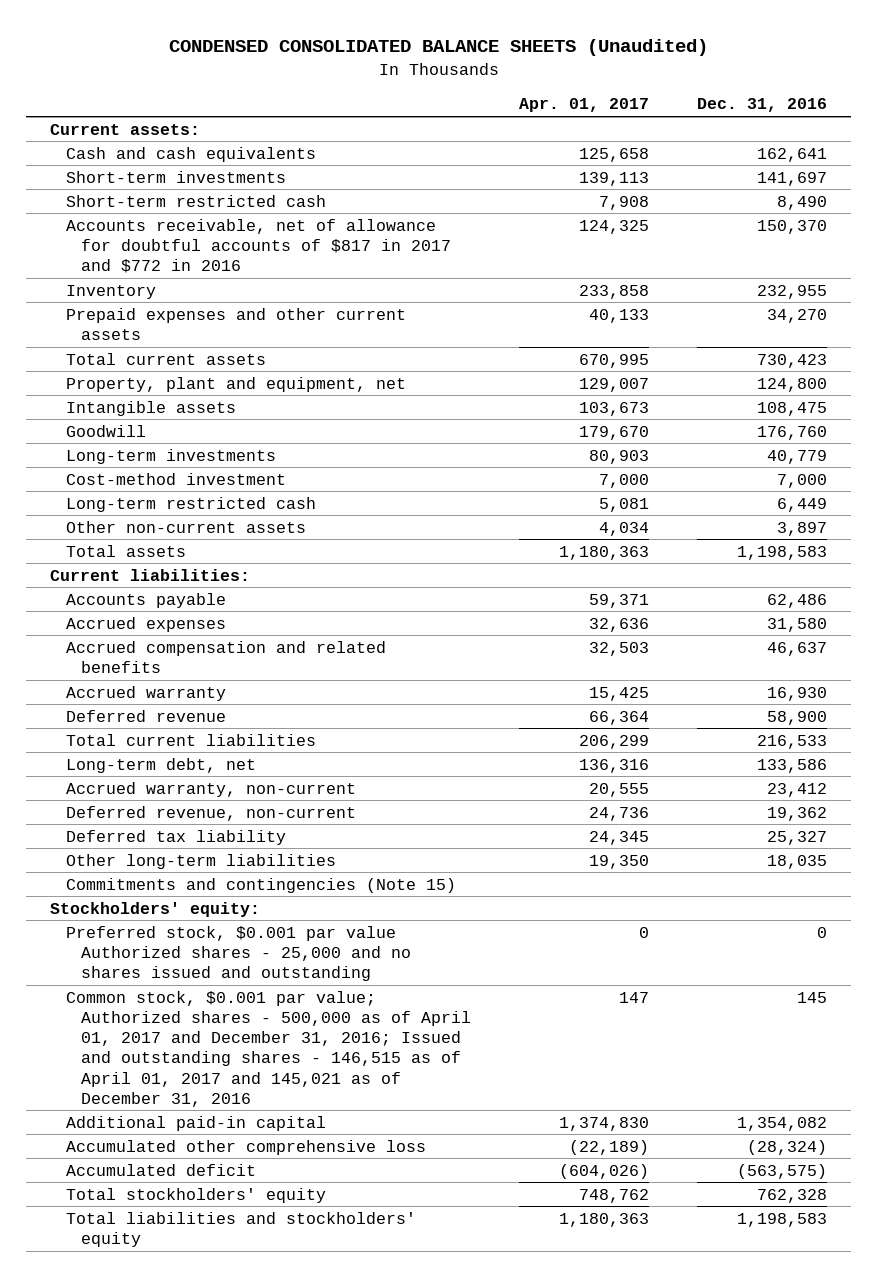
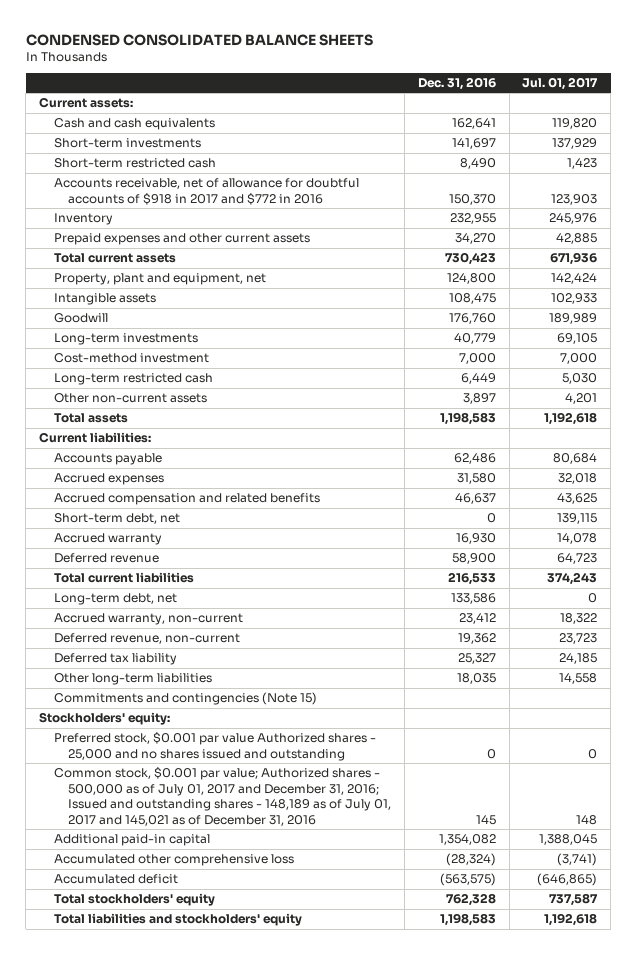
[168,39,708,57] CONDENSED CONSOLIDATED BALANCE SHEETS (Unaudited) -> [25,33,373,46] CONDENSED CONSOLIDATED BALANCE SHEETS
[519,98,650,113] Apr. 01, 2017 -> none
none -> [522,76,599,90] Jul. 01, 2017
[65,218,452,274] Accounts receivable, net of allowance for doubtful accounts of $817 in 2017 and $772 in 2016 -> [53,178,359,205] Accounts receivable, net of allowance for doubtful accounts of $918 in 2017 and $772 in 2016
none -> [53,513,180,525] Short-term debt, net
[65,990,472,1107] Common stock, $0.001 par value; Authorized shares - 500,000 as of April 01, 2017 and December 31, 2016; Issued and outstanding shares - 146,515 as of April 01, 2017 and 145,021 as of December 31, 2016 -> [53,767,391,826] Common stock, $0.001 par value; Authorized shares - 500,000 as of July 01, 2017 and December 31, 2016; Issued and outstanding shares - 148,189 as of July 01, 2017 and 145,021 as of December 31, 2016

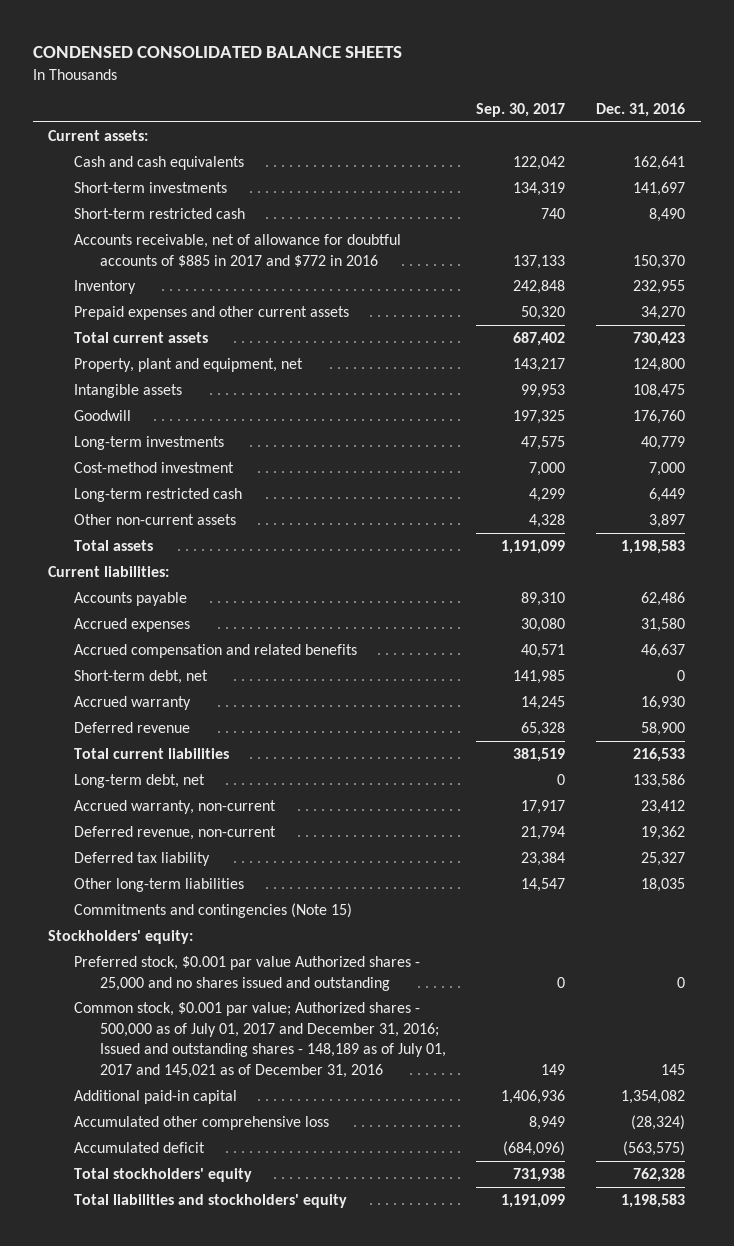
[522,76,599,90] Jul. 01, 2017 -> none
none -> [476,103,566,118] Sep. 30, 2017
[53,178,359,205] Accounts receivable, net of allowance for doubtful accounts of $918 in 2017 and $772 in 2016 -> [73,234,401,267] Accounts receivable, net of allowance for doubtful accounts of $885 in 2017 and $772 in 2016

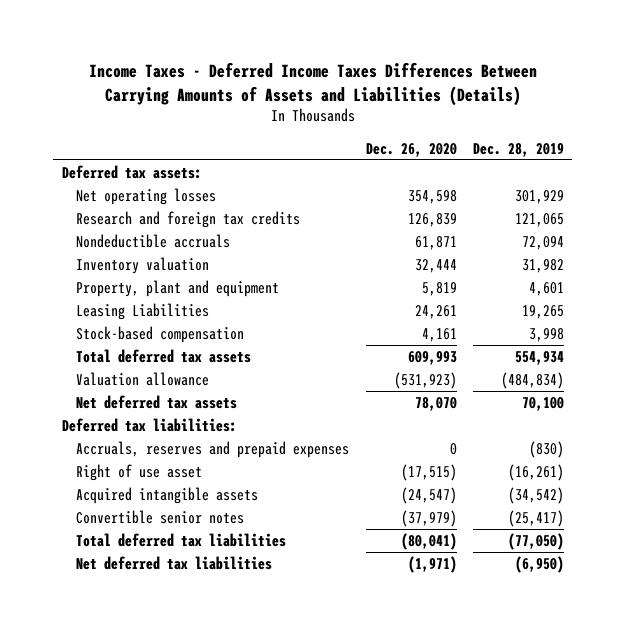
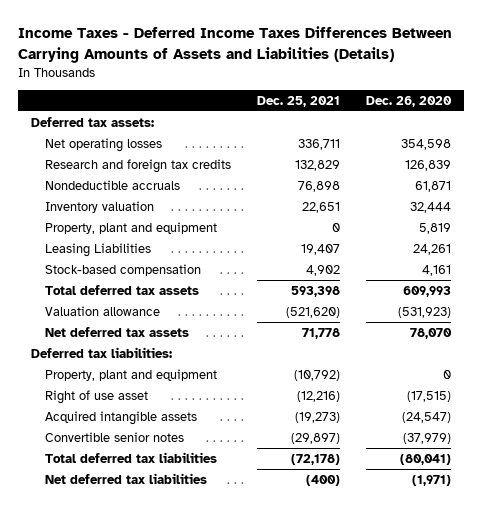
[473,142,565,157] Dec. 28, 2019 -> none
none -> [257,95,341,107] Dec. 25, 2021
[76,440,350,458] Accruals, reserves and prepaid expenses -> none
none -> [45,368,218,381] Property, plant and equipment

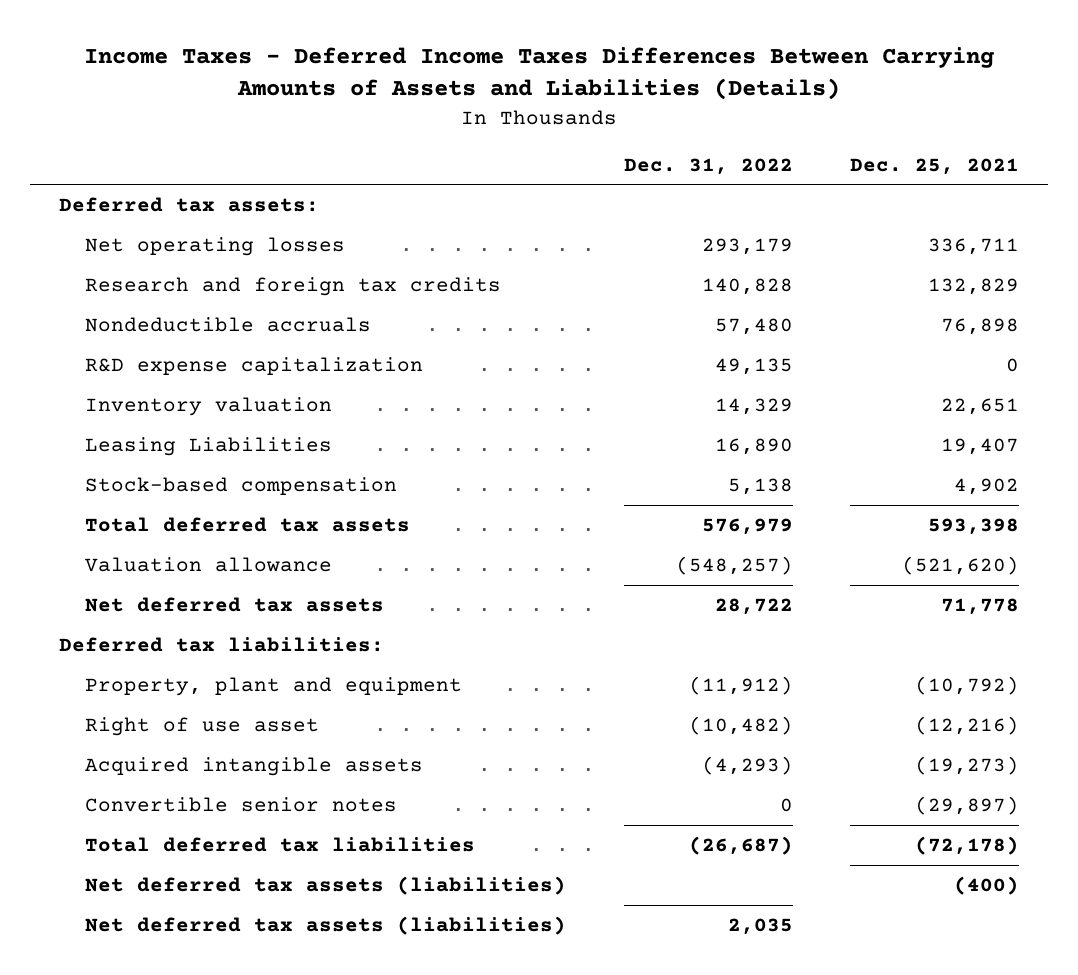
[366,95,453,107] Dec. 26, 2020 -> none
none -> [623,157,793,175] Dec. 31, 2022
none -> [85,356,424,375] R&D expense capitalization
[45,221,218,234] Property, plant and equipment -> none
[45,472,208,484] Net deferred tax liabilities -> [85,875,567,895] Net deferred tax assets (liabilities)
none -> [85,915,567,935] Net deferred tax assets (liabilities)

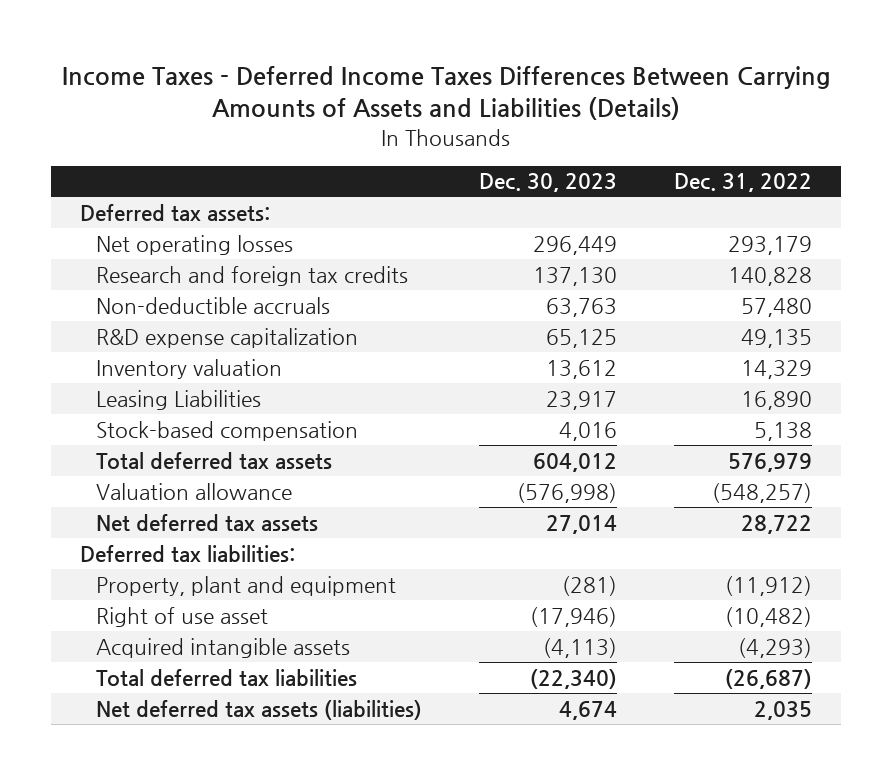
[850,157,1020,175] Dec. 25, 2021 -> none
none -> [478,173,617,193] Dec. 30, 2023
[85,316,372,332] Nondeductible accruals -> [95,296,330,314] Non-deductible accruals
[85,796,398,812] Convertible senior notes -> none
[85,875,567,895] Net deferred tax assets (liabilities) -> none

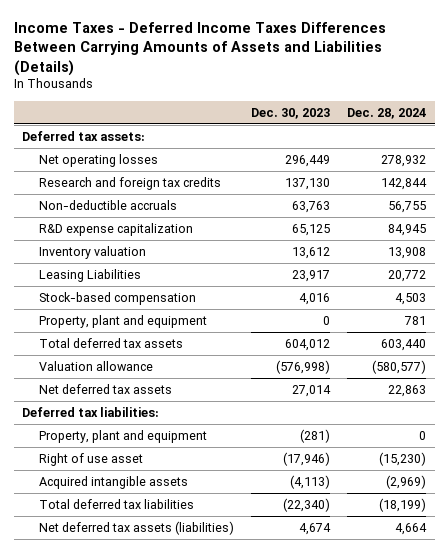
[674,173,813,193] Dec. 31, 2022 -> none
none -> [347,107,427,119] Dec. 28, 2024
none -> [39,314,208,328] Property, plant and equipment

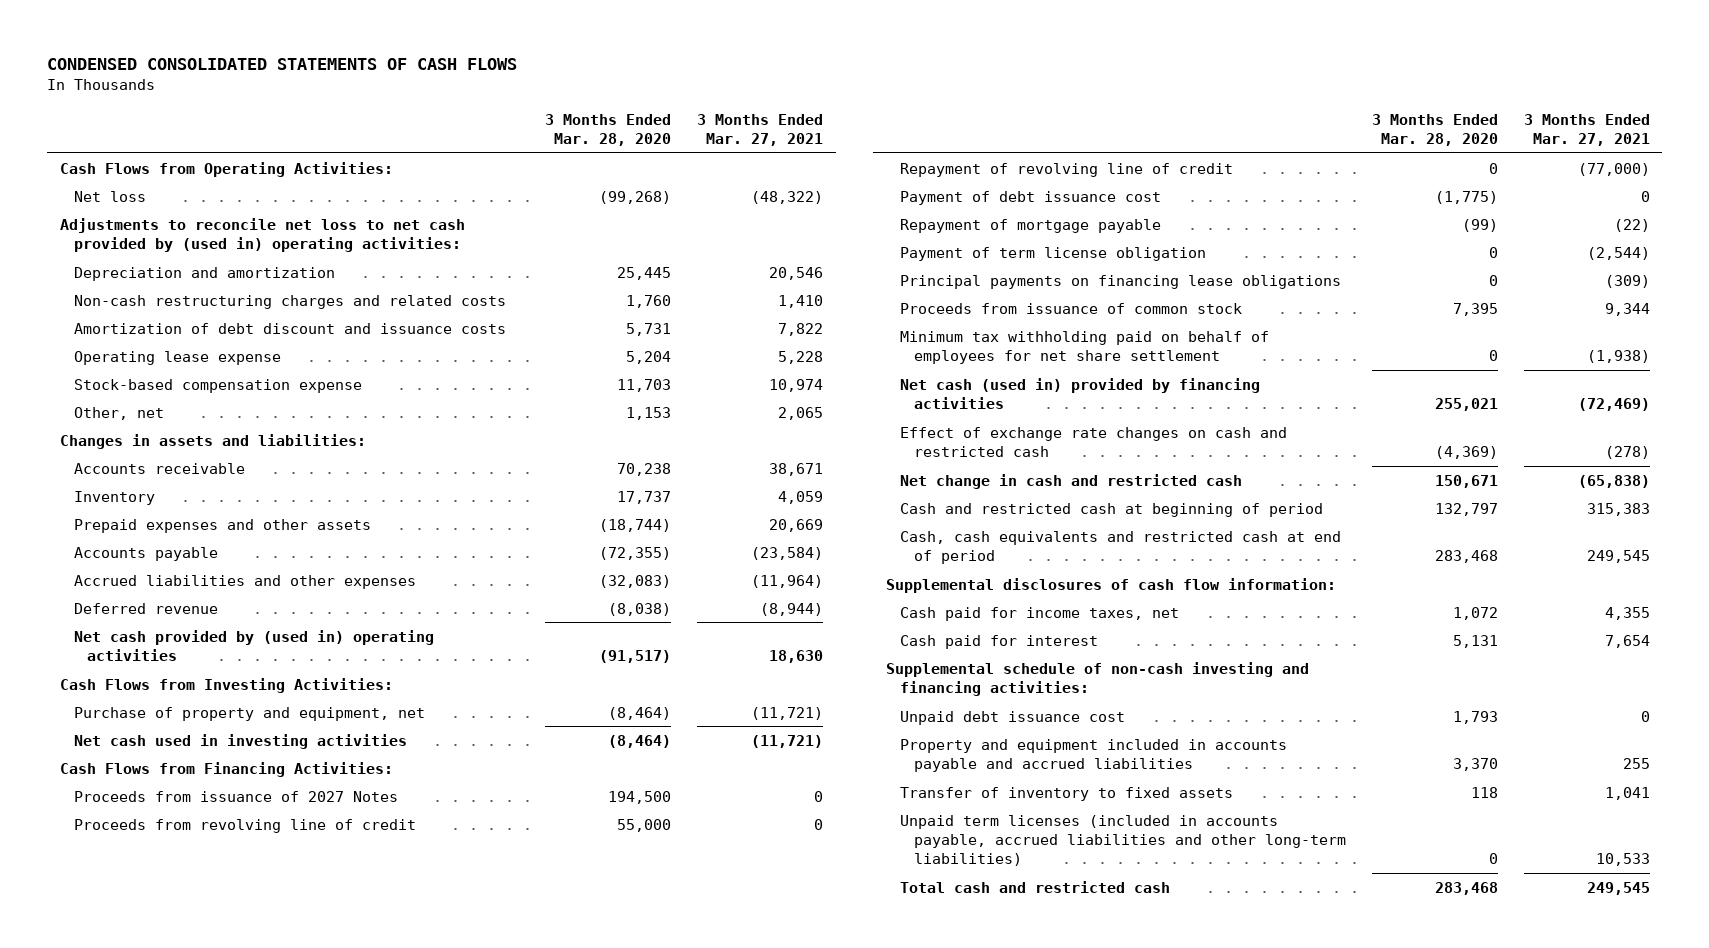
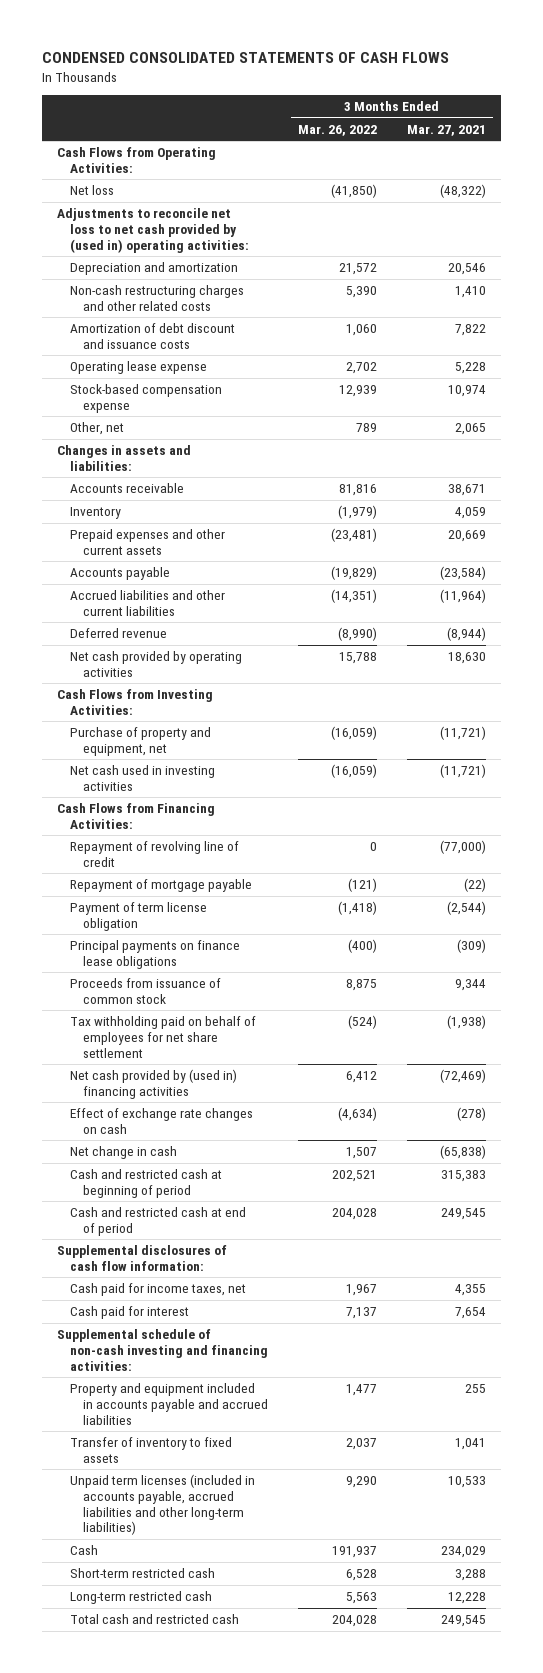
[545,113,672,147] 3 Months Ended Mar. 28, 2020 -> none
none -> [298,124,378,136] Mar. 26, 2022
[73,294,506,309] Non-cash restructuring charges and related costs -> [70,285,245,311] Non-cash restructuring charges and other related costs
[73,518,371,533] Prepaid expenses and other assets -> [70,529,226,555] Prepaid expenses and other current assets
[73,574,416,589] Accrued liabilities and other expenses -> [70,590,226,616] Accrued liabilities and other current liabilities
[73,629,434,661] Net cash provided by (used in) operating activities -> [70,651,243,677] Net cash provided by operating activities
[73,790,398,802] Proceeds from issuance of 2027 Notes -> none
[73,818,416,833] Proceeds from revolving line of credit -> none
[900,190,1162,205] Payment of debt issuance cost -> none
[900,274,1342,289] Principal payments on financing lease obligations -> [70,940,241,969] Principal payments on finance lease obligations
[900,330,1270,364] Minimum tax withholding paid on behalf of employees for net share settlement -> [70,1016,257,1058] Tax withholding paid on behalf of employees for net share settlement
[900,377,1261,409] Net cash (used in) provided by financing activities -> [70,1069,238,1099] Net cash provided by (used in) financing activities
[900,426,1288,457] Effect of exchange rate changes on cash and restricted cash -> [70,1108,254,1134] Effect of exchange rate changes on cash
[900,473,1243,489] Net change in cash and restricted cash -> [70,1146,178,1160] Net change in cash
[900,530,1342,564] Cash, cash equivalents and restricted cash at end of period -> [70,1207,247,1236] Cash and restricted cash at end of period
[900,710,1126,725] Unpaid debt issuance cost -> none
none -> [70,1545,99,1556] Cash
none -> [70,1568,216,1579] Short-term restricted cash
none -> [70,1591,213,1605] Long-term restricted cash

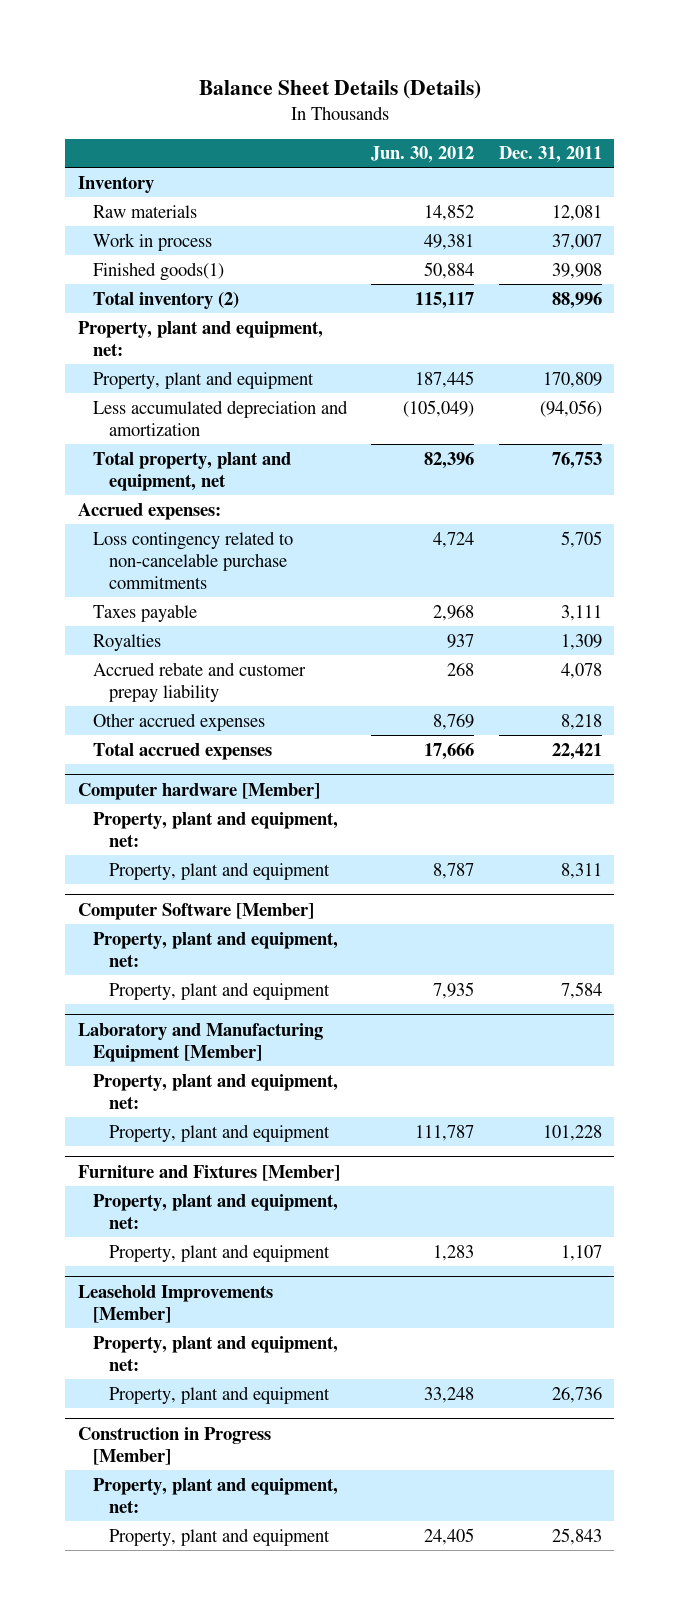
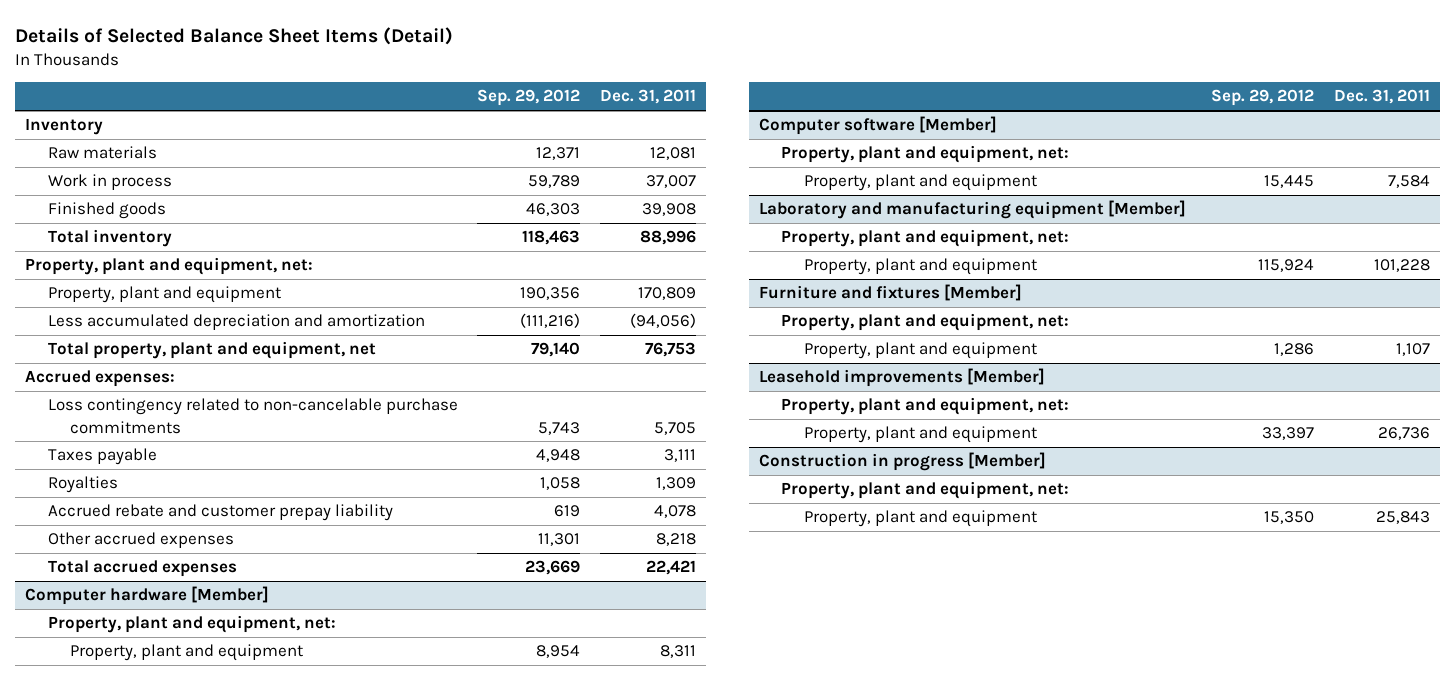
[198,79,481,99] Balance Sheet Details (Details) -> [15,26,454,45] Details of Selected Balance Sheet Items (Detail)
[371,146,475,164] Jun. 30, 2012 -> none
none -> [477,89,581,107] Sep. 29, 2012
[93,261,225,281] Finished goods(1) -> [47,202,166,220] Finished goods
[93,291,240,309] Total inventory (2) -> [47,229,172,248] Total inventory
[77,902,314,920] Computer Software [Member] -> [758,116,997,136] Computer software [Member]
[77,1022,323,1062] Laboratory and Manufacturing Equipment [Member] -> [758,200,1186,220] Laboratory and manufacturing equipment [Member]
[77,1164,340,1181] Furniture and Fixtures [Member] -> [758,284,1022,302] Furniture and fixtures [Member]
[77,1284,273,1323] Leasehold Improvements [Member] -> [758,368,1045,388] Leasehold improvements [Member]
[77,1426,271,1465] Construction in Progress [Member] -> [758,452,1046,472] Construction in progress [Member]

